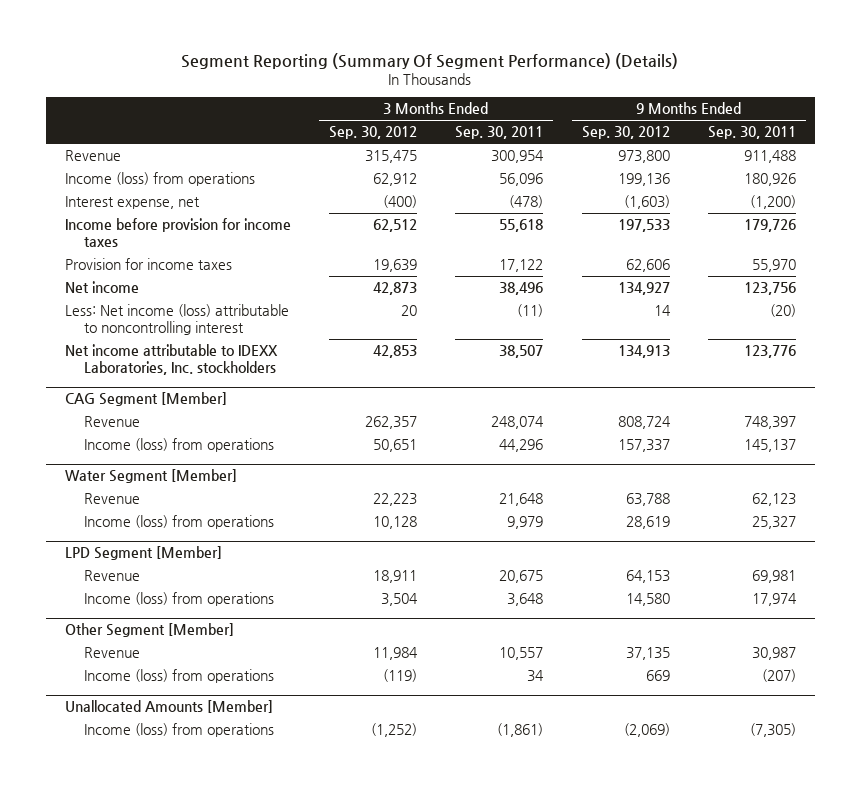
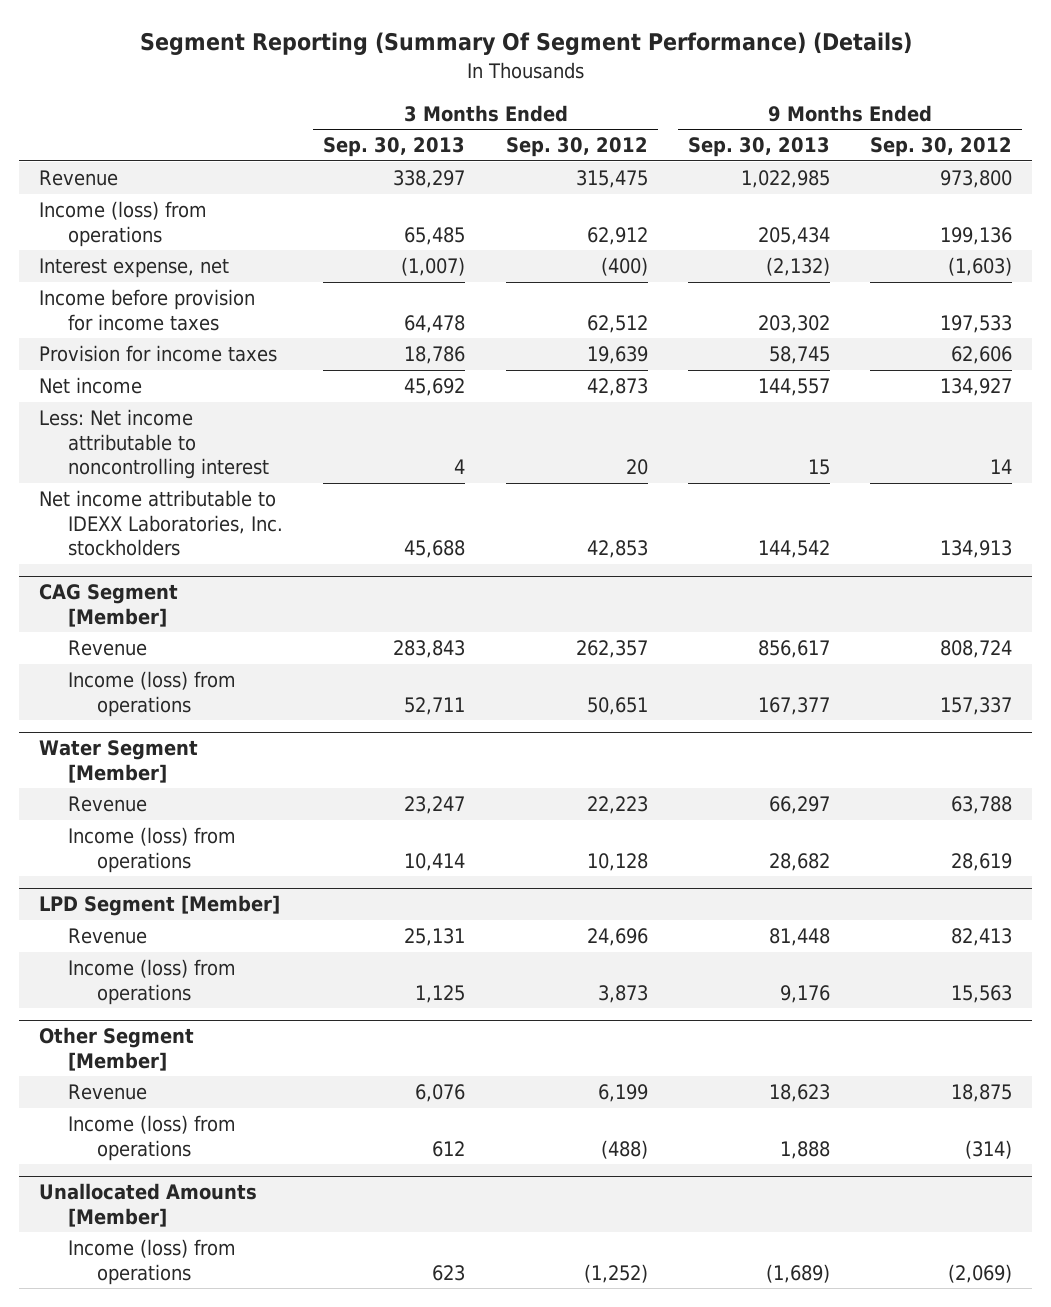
[455,126,544,140] Sep. 30, 2011 -> none
[708,126,797,140] Sep. 30, 2011 -> none
none -> [323,137,466,158] Sep. 30, 2013
none -> [687,137,830,158] Sep. 30, 2013
[64,304,289,335] Less: Net income (loss) attributable to noncontrolling interest -> [39,409,270,480] Less: Net income attributable to noncontrolling interest
[373,570,418,584] 18,911 -> [586,928,648,947] 24,696
[625,570,670,584] 64,153 -> [950,928,1012,947] 82,413
[381,593,419,607] 3,504 -> [597,984,648,1003] 3,873
[625,593,670,607] 14,580 -> [950,984,1012,1003] 15,563
[373,647,419,661] 11,984 -> [597,1084,648,1103] 6,199
[625,647,670,661] 37,135 -> [950,1084,1012,1103] 18,875
[383,669,418,683] (119) -> [600,1139,648,1159] (488)
[645,670,670,682] 669 -> [964,1139,1012,1159] (314)

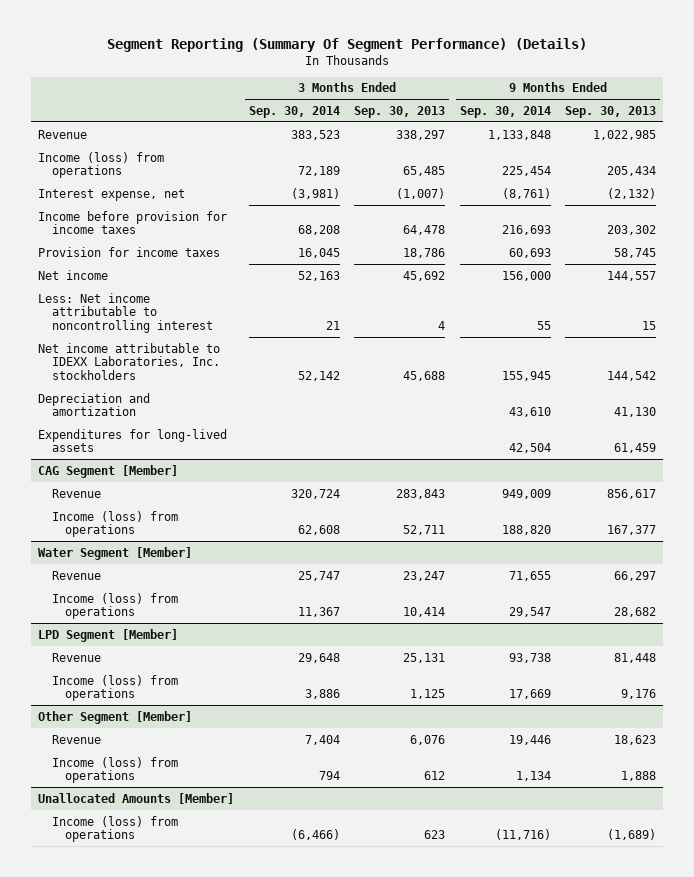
[505,137,648,158] Sep. 30, 2012 -> none
[869,137,1012,158] Sep. 30, 2012 -> none
none -> [248,105,340,118] Sep. 30, 2014
none -> [459,105,551,118] Sep. 30, 2014
none -> [38,392,151,417] Depreciation and amortization
none -> [38,428,228,453] Expenditures for long-lived assets

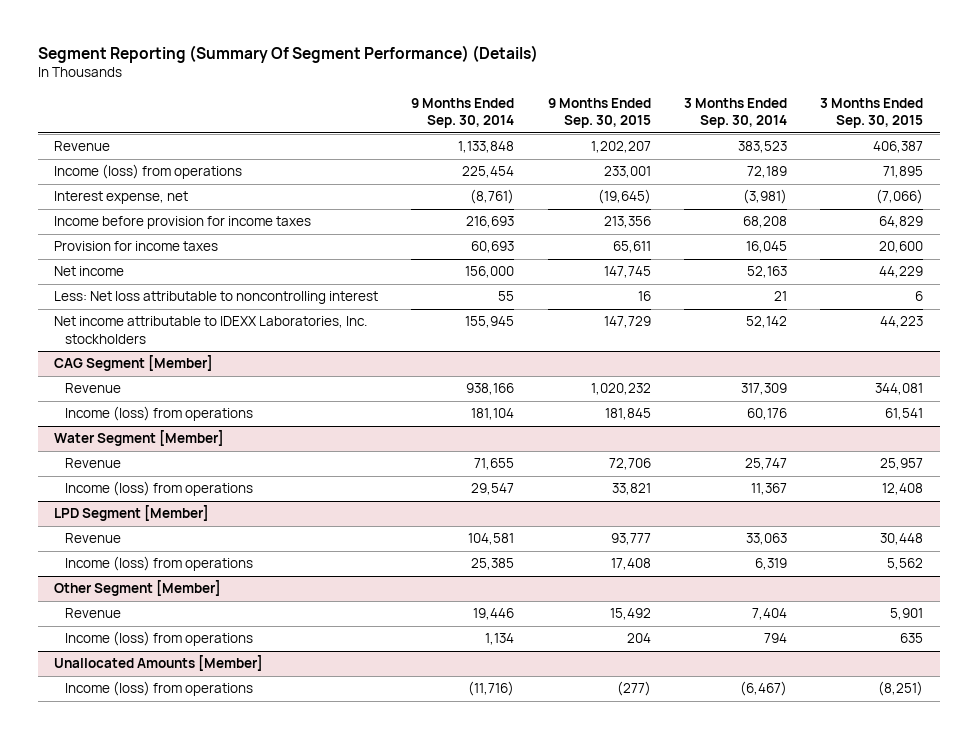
[354,105,446,118] Sep. 30, 2013 -> none
[565,105,657,118] Sep. 30, 2013 -> none
none -> [547,97,651,129] 9 Months Ended Sep. 30, 2015
none -> [820,97,924,129] 3 Months Ended Sep. 30, 2015
[38,292,213,334] Less: Net income attributable to noncontrolling interest -> [54,291,379,305] Less: Net loss attributable to noncontrolling interest
[38,392,151,417] Depreciation and amortization -> none
[38,428,228,453] Expenditures for long-lived assets -> none
[290,488,340,499] 320,724 -> [741,383,788,396] 317,309
[501,488,551,499] 949,009 -> [466,383,515,396] 938,166
[297,525,340,536] 62,608 -> [747,408,788,421] 60,176
[501,525,551,536] 188,820 -> [471,408,515,421] 181,104
[297,652,340,663] 29,648 -> [746,533,788,546] 33,063
[508,652,551,663] 93,738 -> [468,533,515,546] 104,581
[304,689,340,700] 3,886 -> [755,558,788,571] 6,319
[508,689,551,700] 17,669 -> [471,558,515,571] 25,385
[290,829,340,841] (6,466) -> [740,681,788,697] (6,467)

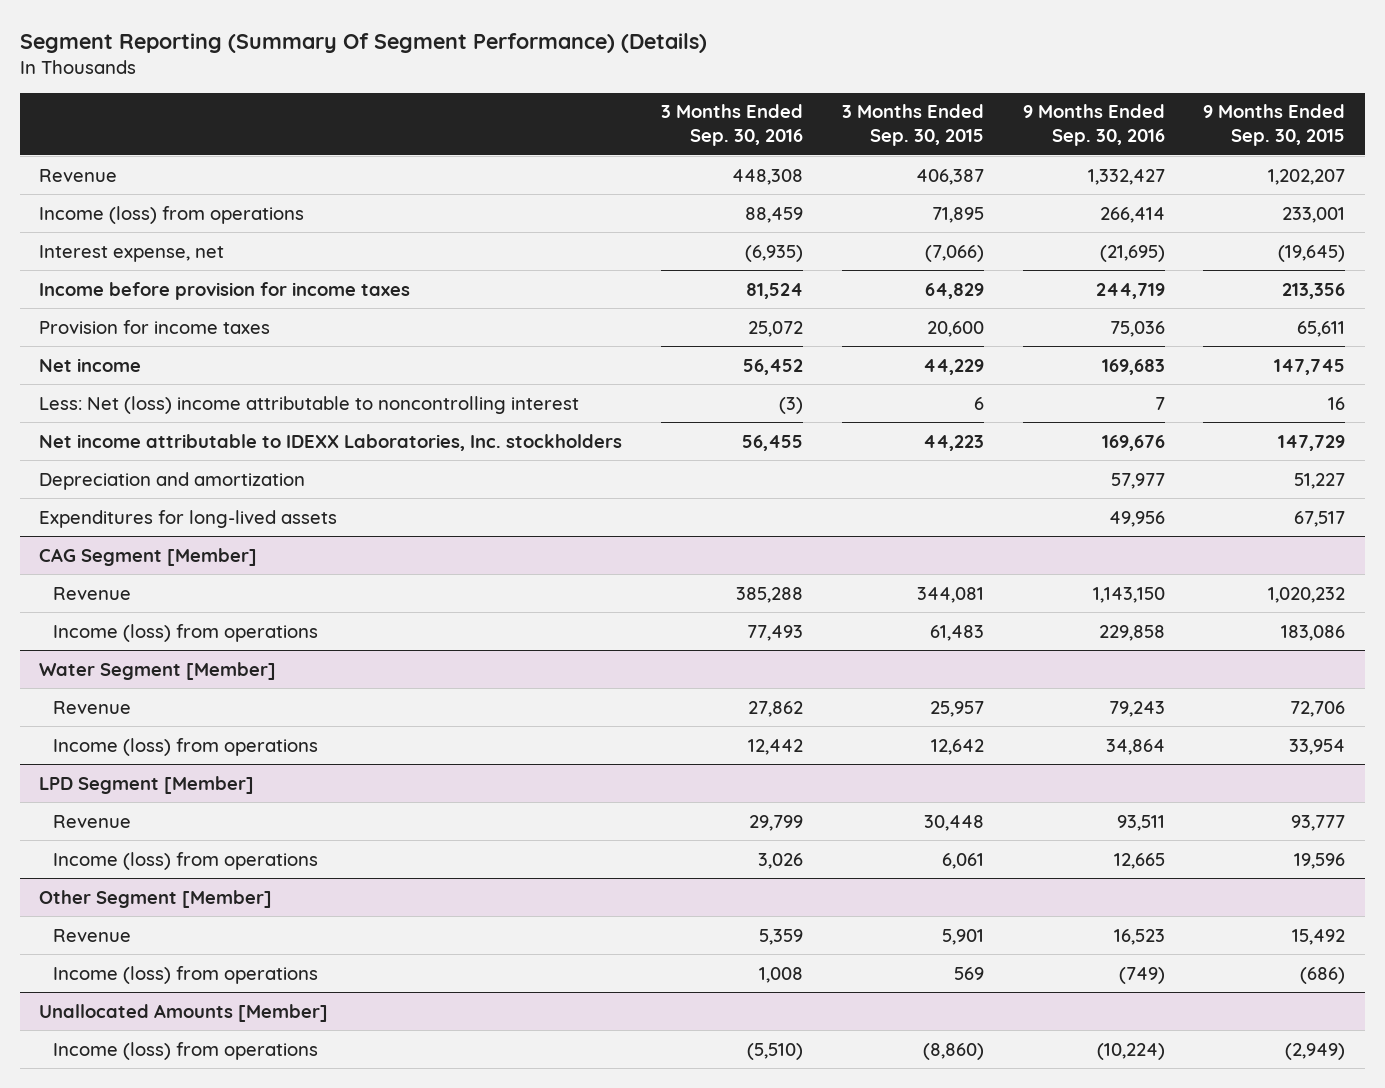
[411,97,515,129] 9 Months Ended Sep. 30, 2014 -> none
[684,97,788,129] 3 Months Ended Sep. 30, 2014 -> none
none -> [661,104,804,147] 3 Months Ended Sep. 30, 2016
none -> [1022,104,1165,147] 9 Months Ended Sep. 30, 2016
[54,291,379,305] Less: Net loss attributable to noncontrolling interest -> [39,395,580,414] Less: Net (loss) income attributable to noncontrolling interest
none -> [39,471,306,490] Depreciation and amortization
none -> [39,509,338,528] Expenditures for long-lived assets
[604,408,651,421] 181,845 -> [1281,624,1346,641] 183,086
[885,408,924,421] 61,541 -> [929,624,984,641] 61,483
[611,483,651,496] 33,821 -> [1289,738,1346,755] 33,954
[882,483,924,496] 12,408 -> [930,738,984,755] 12,642
[610,558,651,571] 17,408 -> [1294,852,1346,869] 19,596
[887,558,924,571] 5,562 -> [941,852,984,869] 6,061
[626,633,651,644] 204 -> [1300,966,1346,984] (686)
[900,633,924,644] 635 -> [953,966,984,980] 569
[616,681,651,697] (277) -> [1285,1042,1346,1060] (2,949)
[878,681,924,697] (8,251) -> [922,1042,984,1060] (8,860)

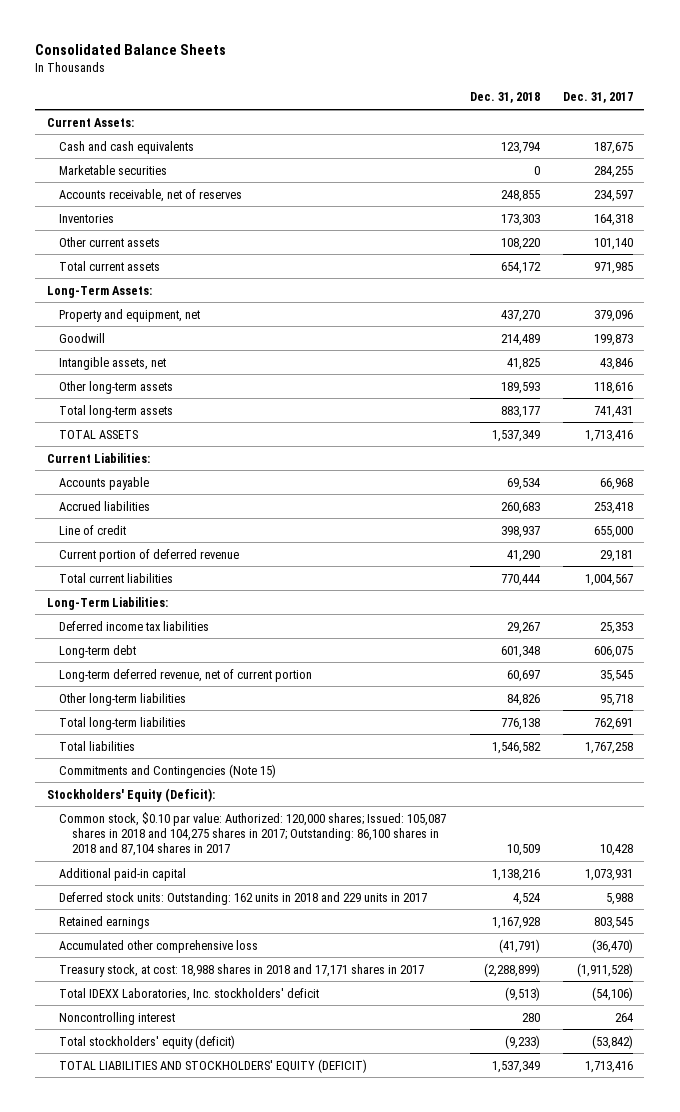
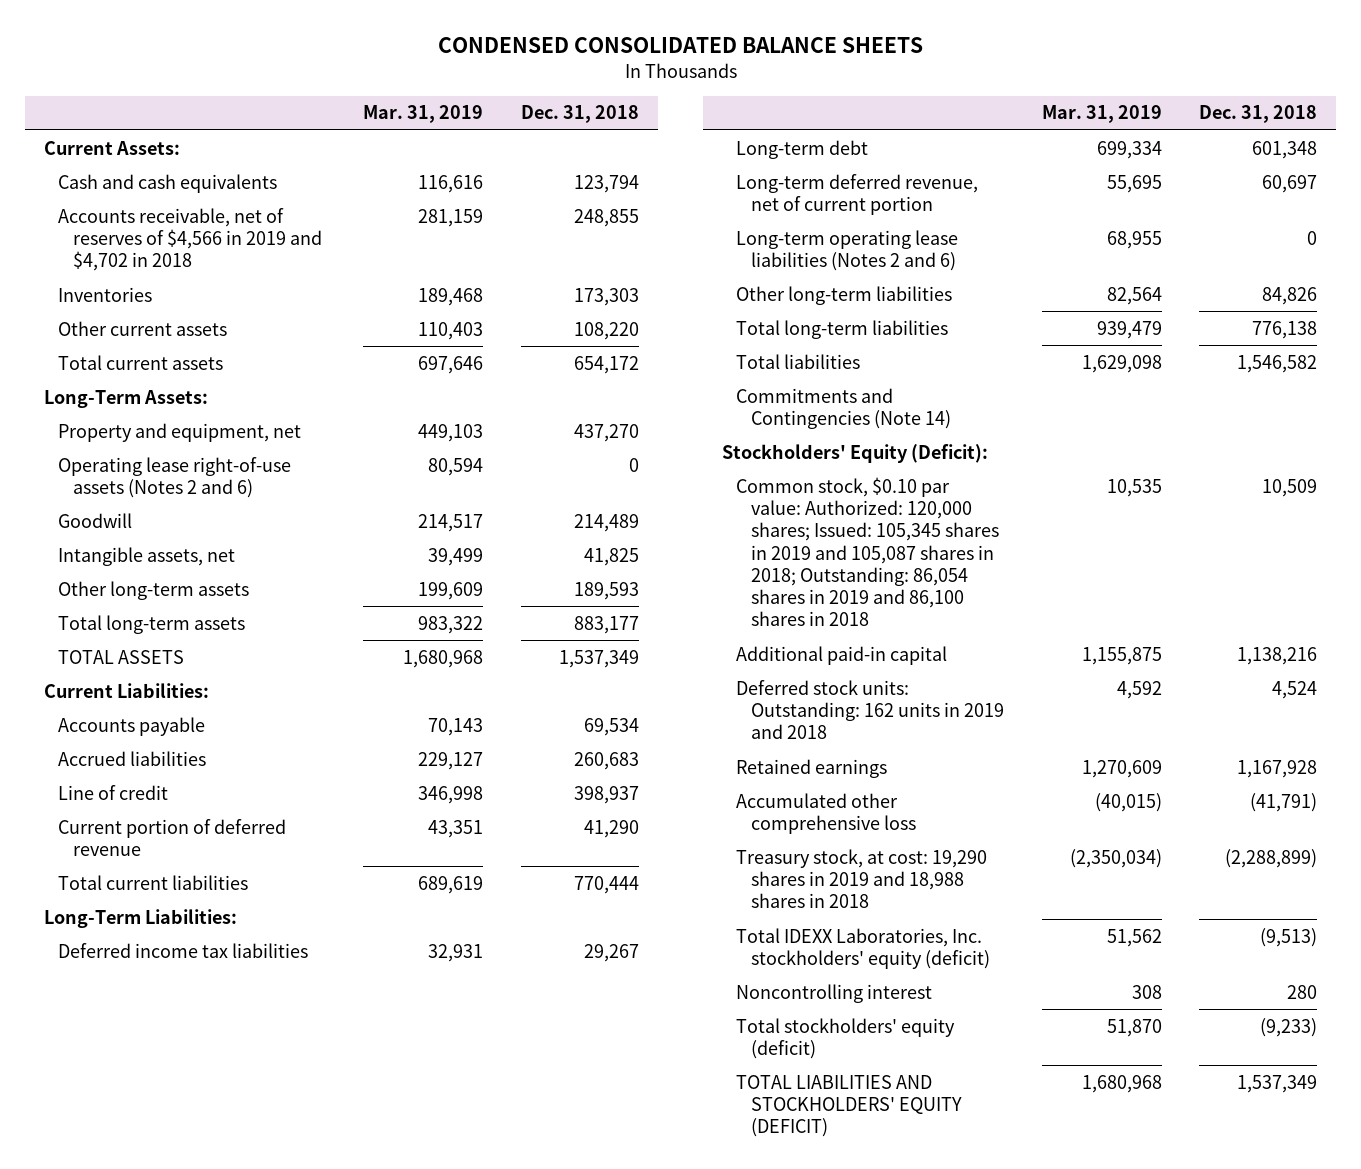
[35,43,227,55] Consolidated Balance Sheets -> [437,37,923,54] CONDENSED CONSOLIDATED BALANCE SHEETS
[562,92,633,104] Dec. 31, 2017 -> none
none -> [363,105,484,124] Mar. 31, 2019
[59,164,168,175] Marketable securities -> none
[59,188,243,202] Accounts receivable, net of reserves -> [58,207,322,272] Accounts receivable, net of reserves of $4,566 in 2019 and $4,702 in 2018
none -> [58,456,292,498] Operating lease right-of-use assets (Notes 2 and 6)
none -> [736,229,959,271] Long-term operating lease liabilities (Notes 2 and 6)
[59,763,277,778] Commitments and Contingencies (Note 15) -> [736,387,951,429] Commitments and Contingencies (Note 14)
[59,811,447,856] Common stock, $0.10 par value: Authorized: 120,000 shares; Issued: 105,087 shares in 2018 and 104,275 shares in 2017; Outstanding: 86,100 shares in 2018 and 87,104 shares in 2017 -> [736,476,999,627] Common stock, $0.10 par value: Authorized: 120,000 shares; Issued: 105,345 shares in 2019 and 105,087 shares in 2018; Outstanding: 86,054 shares in 2019 and 86,100 shares in 2018
[59,891,428,905] Deferred stock units: Outstanding: 162 units in 2018 and 229 units in 2017 -> [736,679,1004,740] Deferred stock units: Outstanding: 162 units in 2019 and 2018
[59,963,425,977] Treasury stock, at cost: 18,988 shares in 2018 and 17,171 shares in 2017 -> [736,848,988,909] Treasury stock, at cost: 19,290 shares in 2019 and 18,988 shares in 2018
[59,987,320,1001] Total IDEXX Laboratories, Inc. stockholders' deficit -> [736,927,990,969] Total IDEXX Laboratories, Inc. stockholders' equity (deficit)

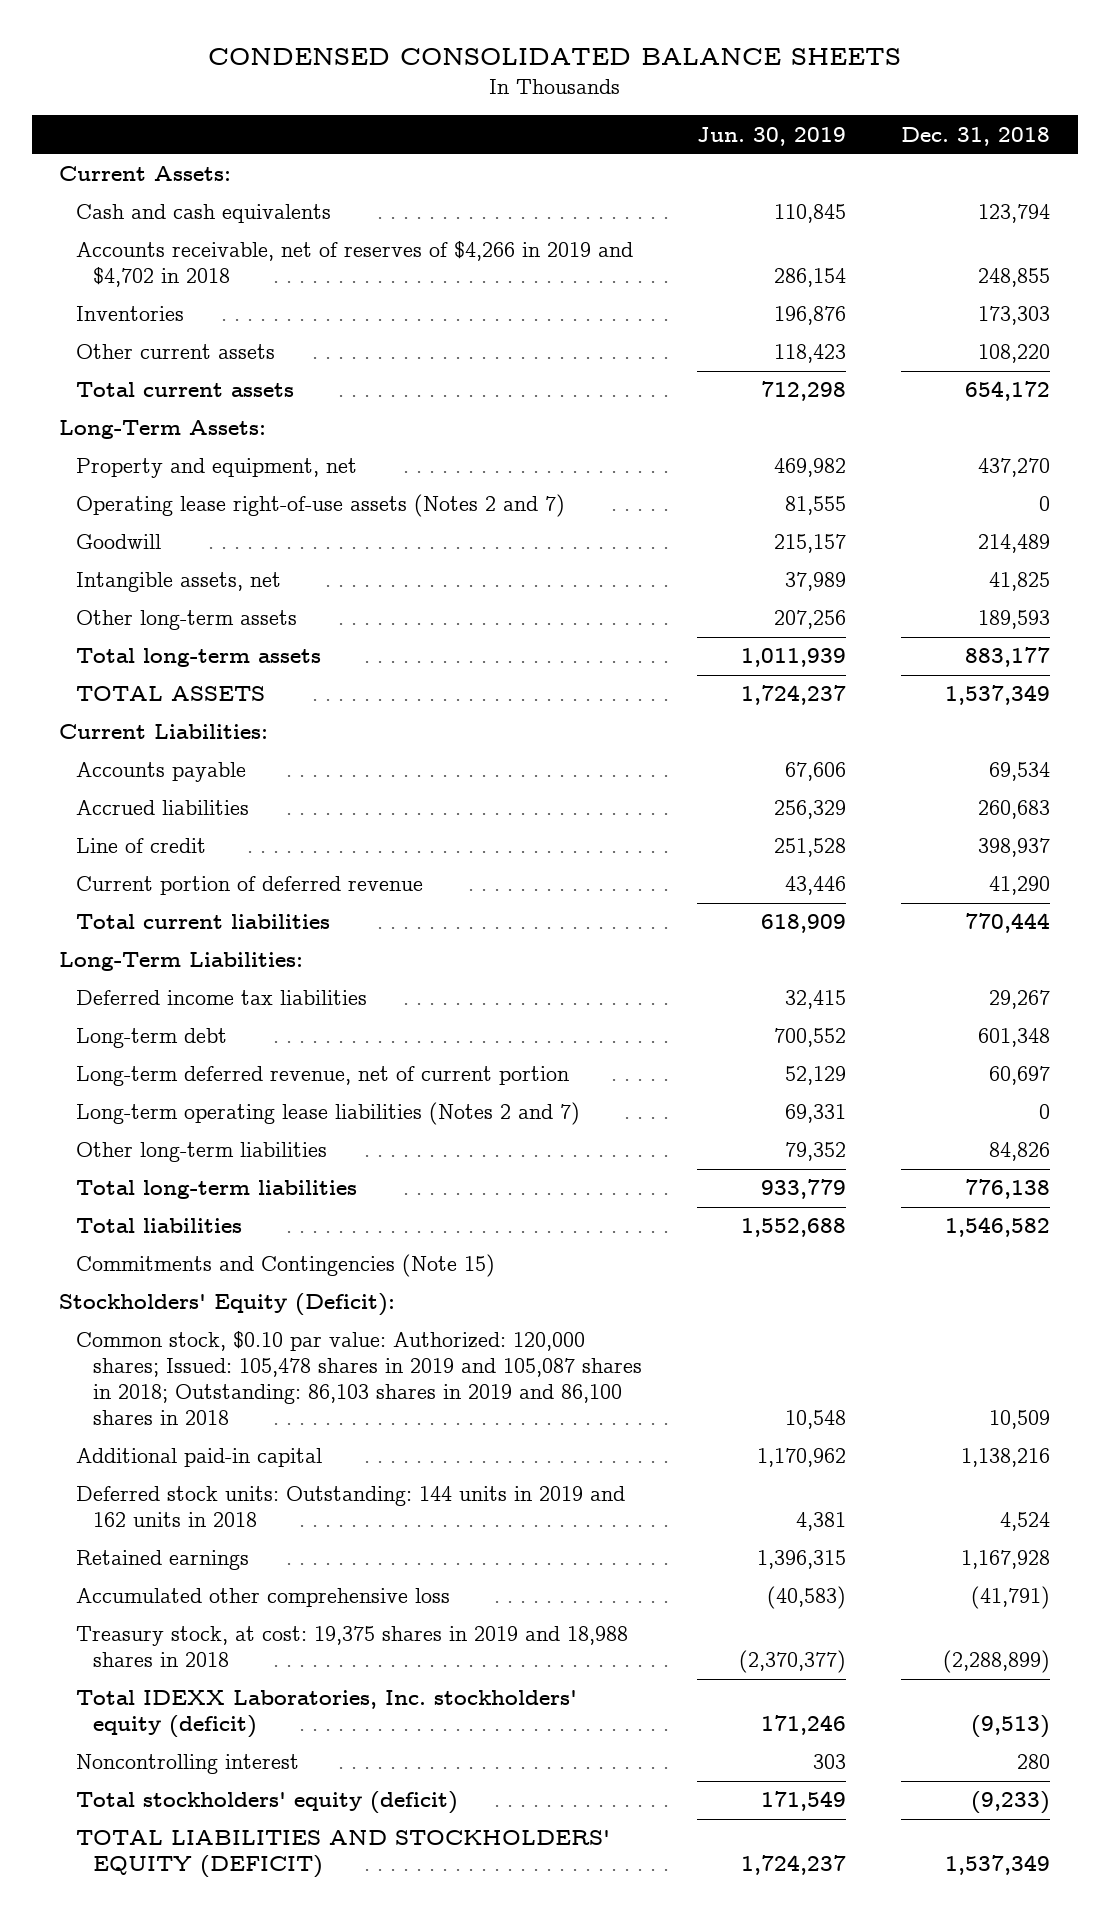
[363,105,484,124] Mar. 31, 2019 -> none
none -> [696,126,846,146] Jun. 30, 2019
[58,207,322,272] Accounts receivable, net of reserves of $4,566 in 2019 and $4,702 in 2018 -> [75,241,633,288] Accounts receivable, net of reserves of $4,266 in 2019 and $4,702 in 2018
[58,456,292,498] Operating lease right-of-use assets (Notes 2 and 6) -> [75,494,565,518] Operating lease right-of-use assets (Notes 2 and 7)
[736,229,959,271] Long-term operating lease liabilities (Notes 2 and 6) -> [75,1102,580,1126] Long-term operating lease liabilities (Notes 2 and 7)
[736,387,951,429] Commitments and Contingencies (Note 14) -> [75,1254,495,1278] Commitments and Contingencies (Note 15)
[736,476,999,627] Common stock, $0.10 par value: Authorized: 120,000 shares; Issued: 105,345 shares in 2019 and 105,087 shares in 2018; Outstanding: 86,054 shares in 2019 and 86,100 shares in 2018 -> [75,1331,642,1426] Common stock, $0.10 par value: Authorized: 120,000 shares; Issued: 105,478 shares in 2019 and 105,087 shares in 2018; Outstanding: 86,103 shares in 2019 and 86,100 shares in 2018
[736,679,1004,740] Deferred stock units: Outstanding: 162 units in 2019 and 2018 -> [75,1486,625,1528] Deferred stock units: Outstanding: 144 units in 2019 and 162 units in 2018
[736,848,988,909] Treasury stock, at cost: 19,290 shares in 2019 and 18,988 shares in 2018 -> [75,1626,628,1668] Treasury stock, at cost: 19,375 shares in 2019 and 18,988 shares in 2018

